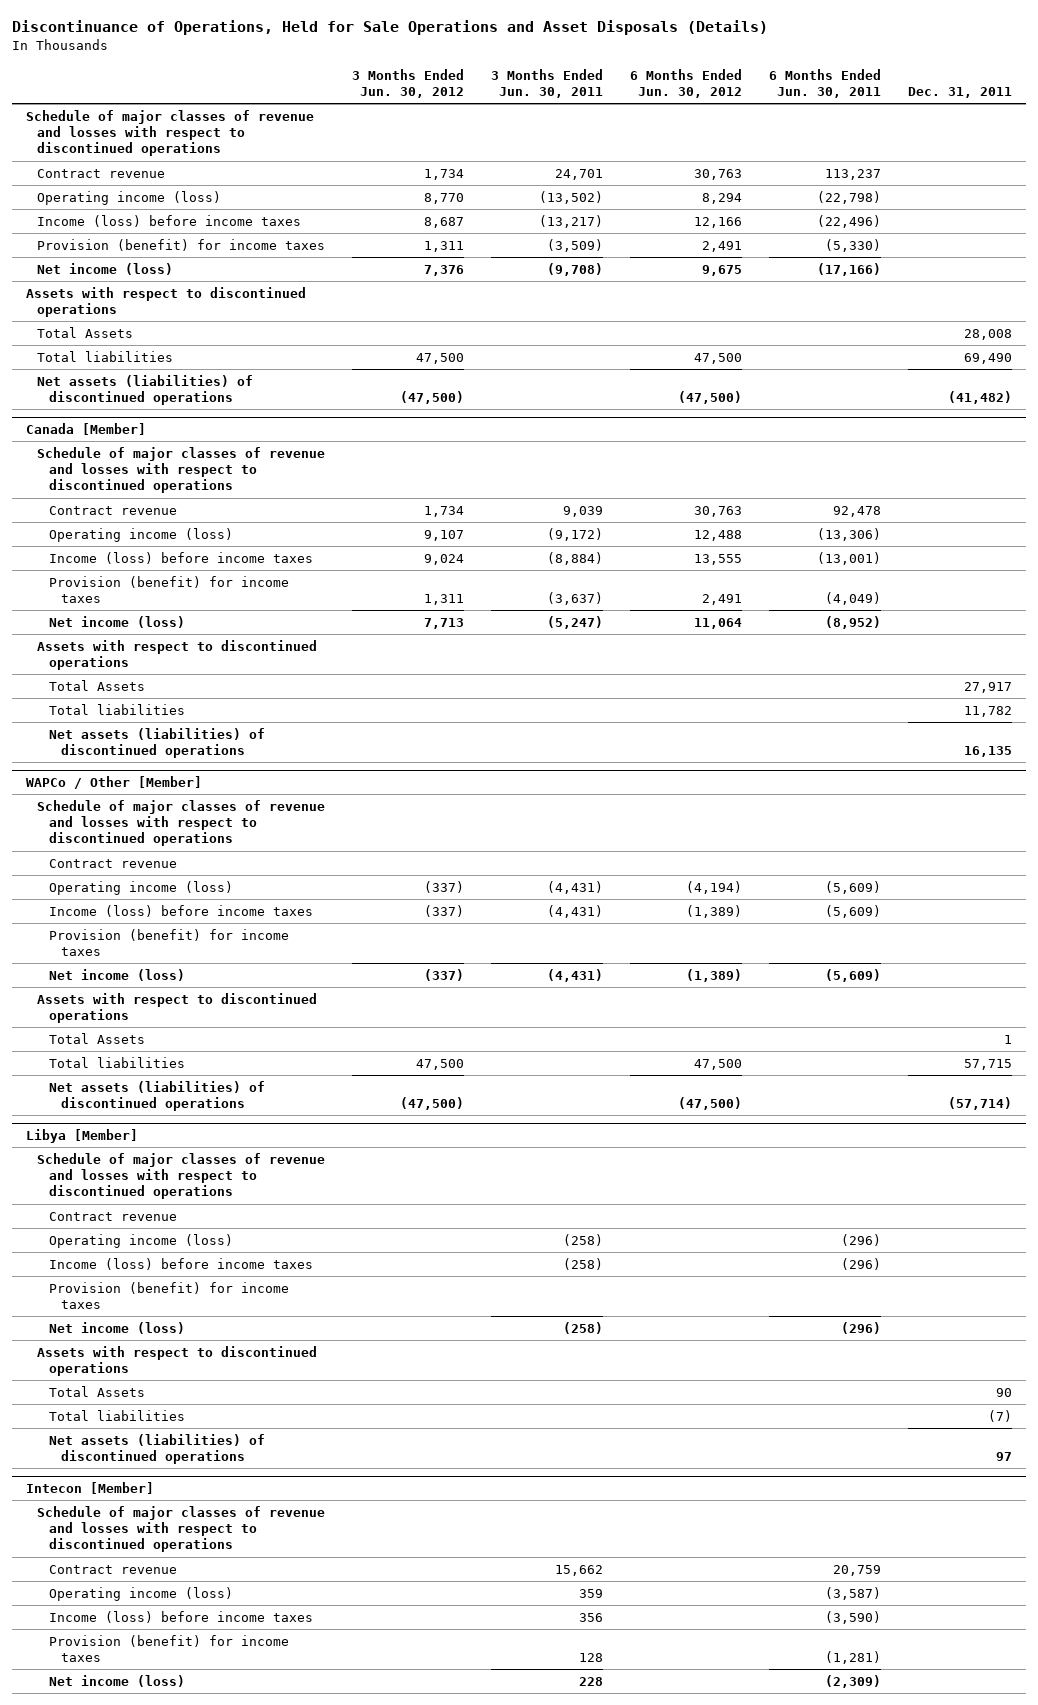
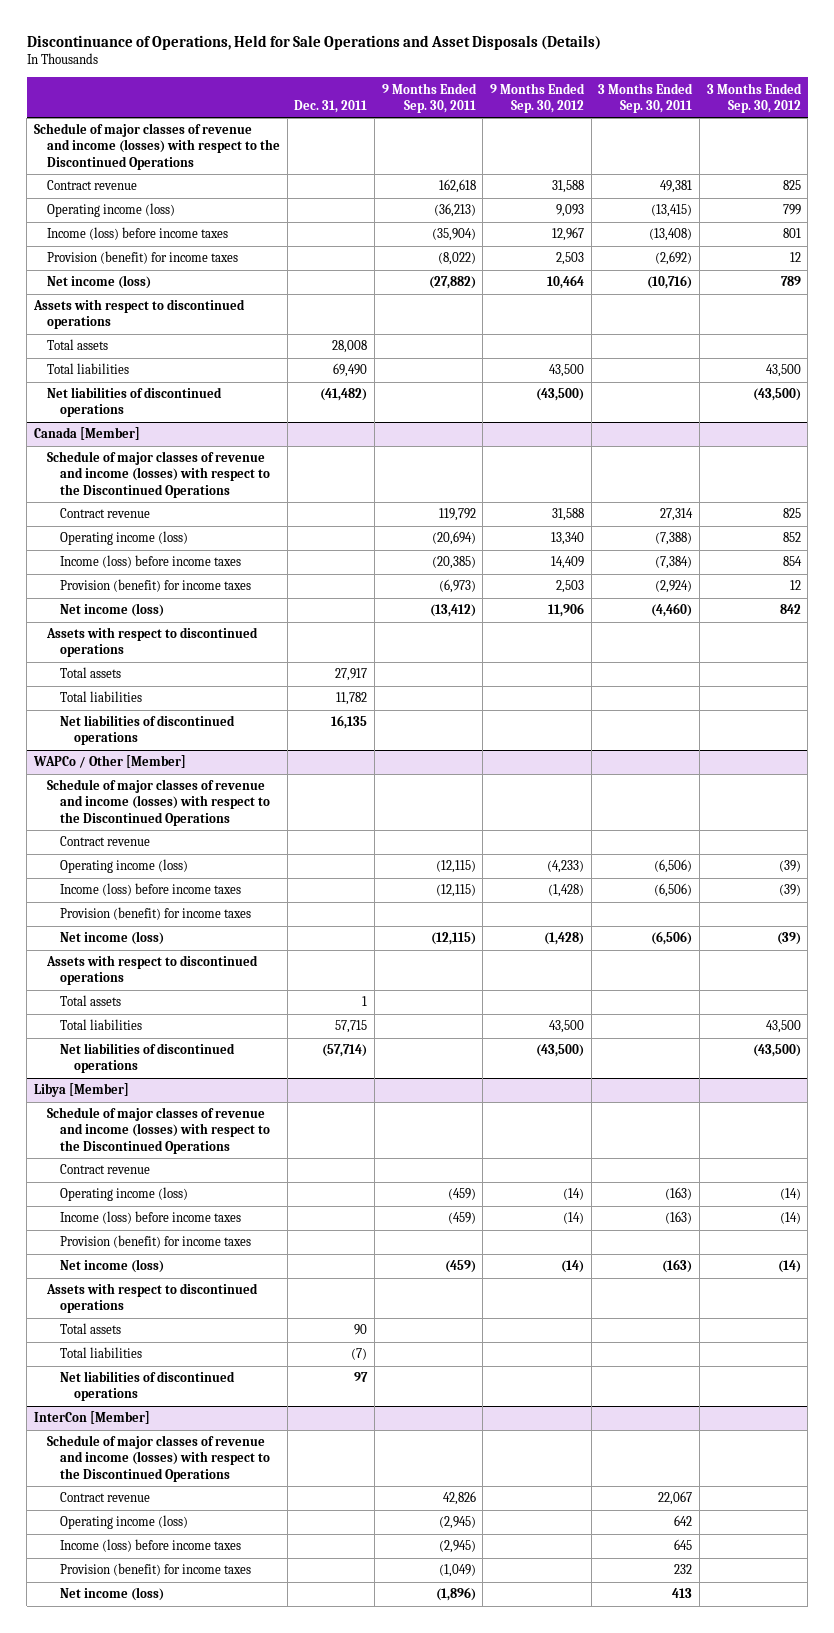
[352,68,465,98] 3 Months Ended Jun. 30, 2012 -> none
[491,68,604,98] 3 Months Ended Jun. 30, 2011 -> none
[630,68,743,98] 6 Months Ended Jun. 30, 2012 -> none
[769,68,882,98] 6 Months Ended Jun. 30, 2011 -> none
none -> [381,82,477,113] 9 Months Ended Sep. 30, 2011
none -> [489,82,585,113] 9 Months Ended Sep. 30, 2012
none -> [598,82,694,113] 3 Months Ended Sep. 30, 2011
none -> [706,82,802,113] 3 Months Ended Sep. 30, 2012
[25,109,314,157] Schedule of major classes of revenue and losses with respect to discontinued operations -> [33,123,281,170] Schedule of major classes of revenue and income (losses) with respect to the Discontinued Operations
[37,326,134,338] Total Assets -> [47,339,109,351] Total assets
[37,374,254,406] Net assets (liabilities) of discontinued operations -> [47,387,223,418] Net liabilities of discontinued operations
[37,446,326,494] Schedule of major classes of revenue and losses with respect to discontinued operations -> [47,451,271,498] Schedule of major classes of revenue and income (losses) with respect to the Discontinued Operations
[49,679,146,691] Total Assets -> [60,667,122,679] Total assets
[49,727,266,759] Net assets (liabilities) of discontinued operations -> [60,715,236,746] Net liabilities of discontinued operations
[37,799,326,847] Schedule of major classes of revenue and losses with respect to discontinued operations -> [47,779,271,826] Schedule of major classes of revenue and income (losses) with respect to the Discontinued Operations
[49,1032,146,1044] Total Assets -> [60,995,122,1007] Total assets
[49,1080,266,1112] Net assets (liabilities) of discontinued operations -> [60,1043,236,1074] Net liabilities of discontinued operations
[37,1152,326,1200] Schedule of major classes of revenue and losses with respect to discontinued operations -> [47,1107,271,1154] Schedule of major classes of revenue and income (losses) with respect to the Discontinued Operations
[49,1385,146,1397] Total Assets -> [60,1323,122,1335] Total assets
[25,1481,154,1494] Intecon [Member] -> none
[37,1505,326,1553] Schedule of major classes of revenue and losses with respect to discontinued operations -> none
[49,1564,178,1574] Contract revenue -> none
[49,1586,234,1601] Operating income (loss) -> none
[49,1610,314,1623] Income (loss) before income taxes -> none
[49,1634,290,1663] Provision (benefit) for income taxes -> none
[49,1674,186,1687] Net income (loss) -> none
[49,1433,266,1465] Net assets (liabilities) of discontinued operations -> [60,1371,236,1402] Net liabilities of discontinued operations
none -> [33,1411,150,1425] InterCon [Member]
none -> [47,1435,271,1482] Schedule of major classes of revenue and income (losses) with respect to the Discontinued Operations
none -> [60,1492,151,1503] Contract revenue
none -> [60,1515,189,1530] Operating income (loss)
none -> [60,1539,242,1553] Income (loss) before income taxes
none -> [60,1563,252,1577] Provision (benefit) for income taxes
none -> [60,1587,165,1602] Net income (loss)

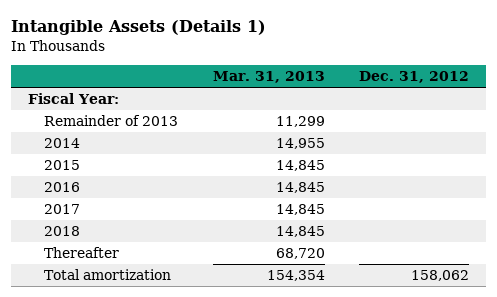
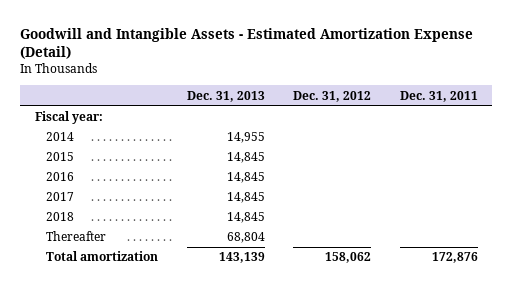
[11,20,267,36] Intangible Assets (Details 1) -> [20,27,474,60] Goodwill and Intangible Assets - Estimated Amortization Expense (Detail)
[212,71,325,84] Mar. 31, 2013 -> none
none -> [186,90,265,102] Dec. 31, 2013
none -> [400,90,479,102] Dec. 31, 2011
[44,115,179,127] Remainder of 2013 -> none
[28,93,120,105] Fiscal Year: -> [34,111,103,125] Fiscal year:

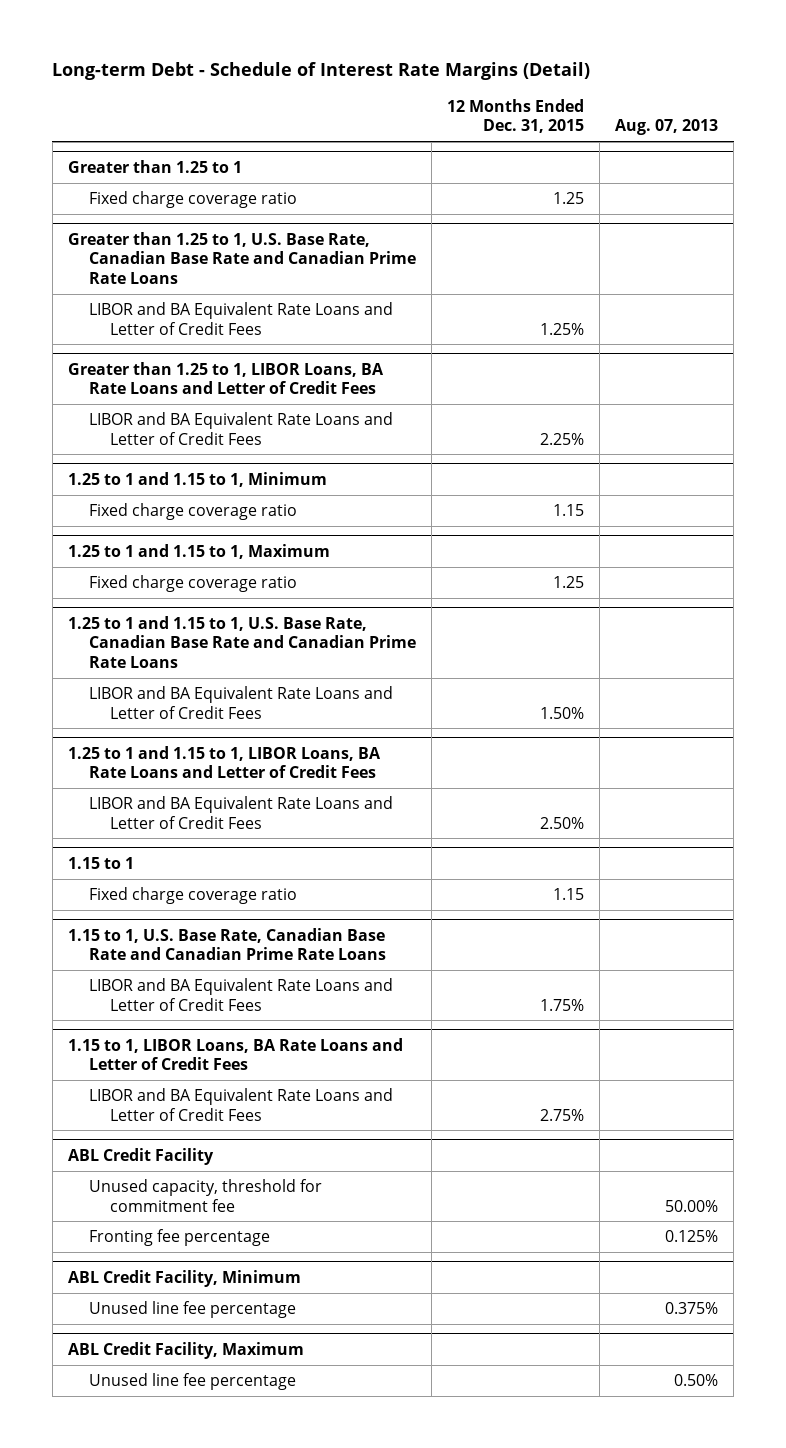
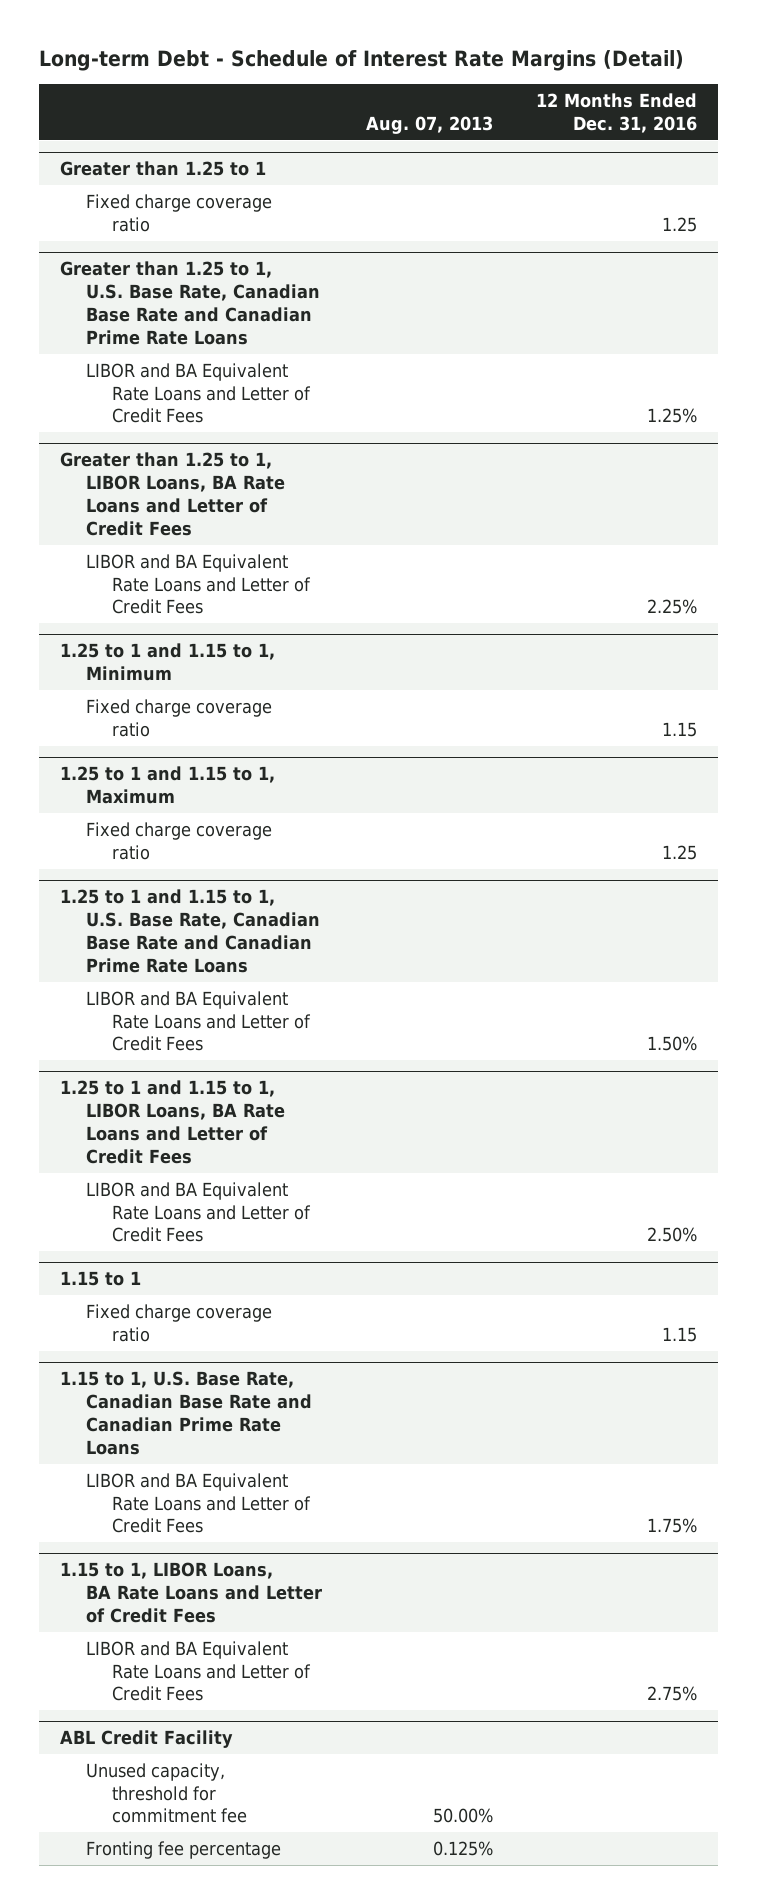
[446,98,584,134] 12 Months Ended Dec. 31, 2015 -> none
none -> [535,93,697,133] 12 Months Ended Dec. 31, 2016
[67,1269,301,1287] ABL Credit Facility, Minimum -> none
[88,1300,296,1318] Unused line fee percentage -> none
[67,1341,304,1359] ABL Credit Facility, Maximum -> none
[88,1372,296,1390] Unused line fee percentage -> none

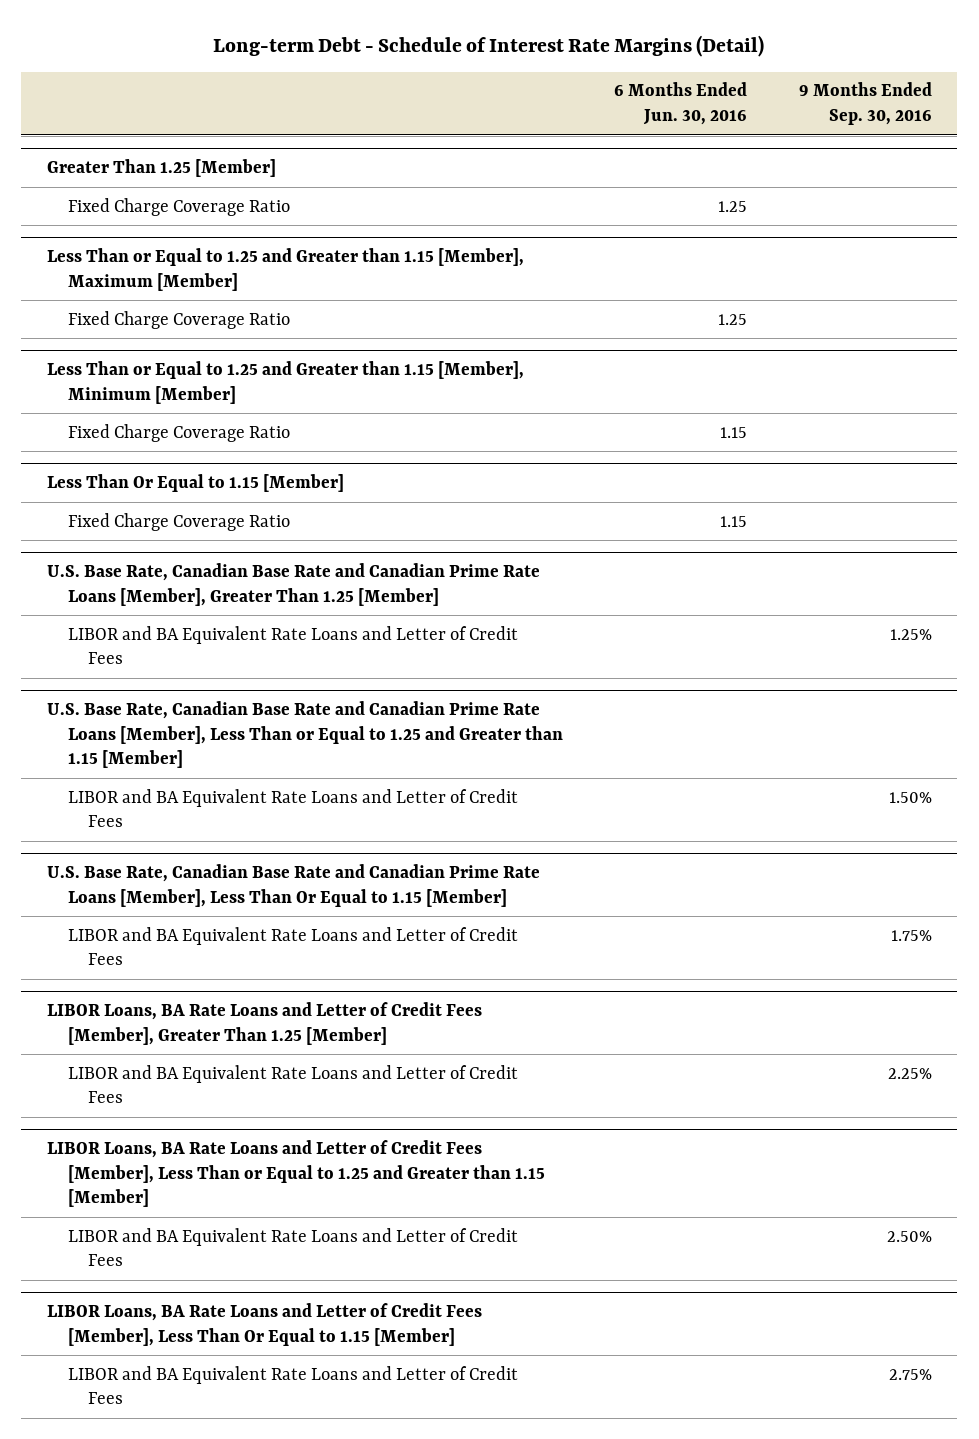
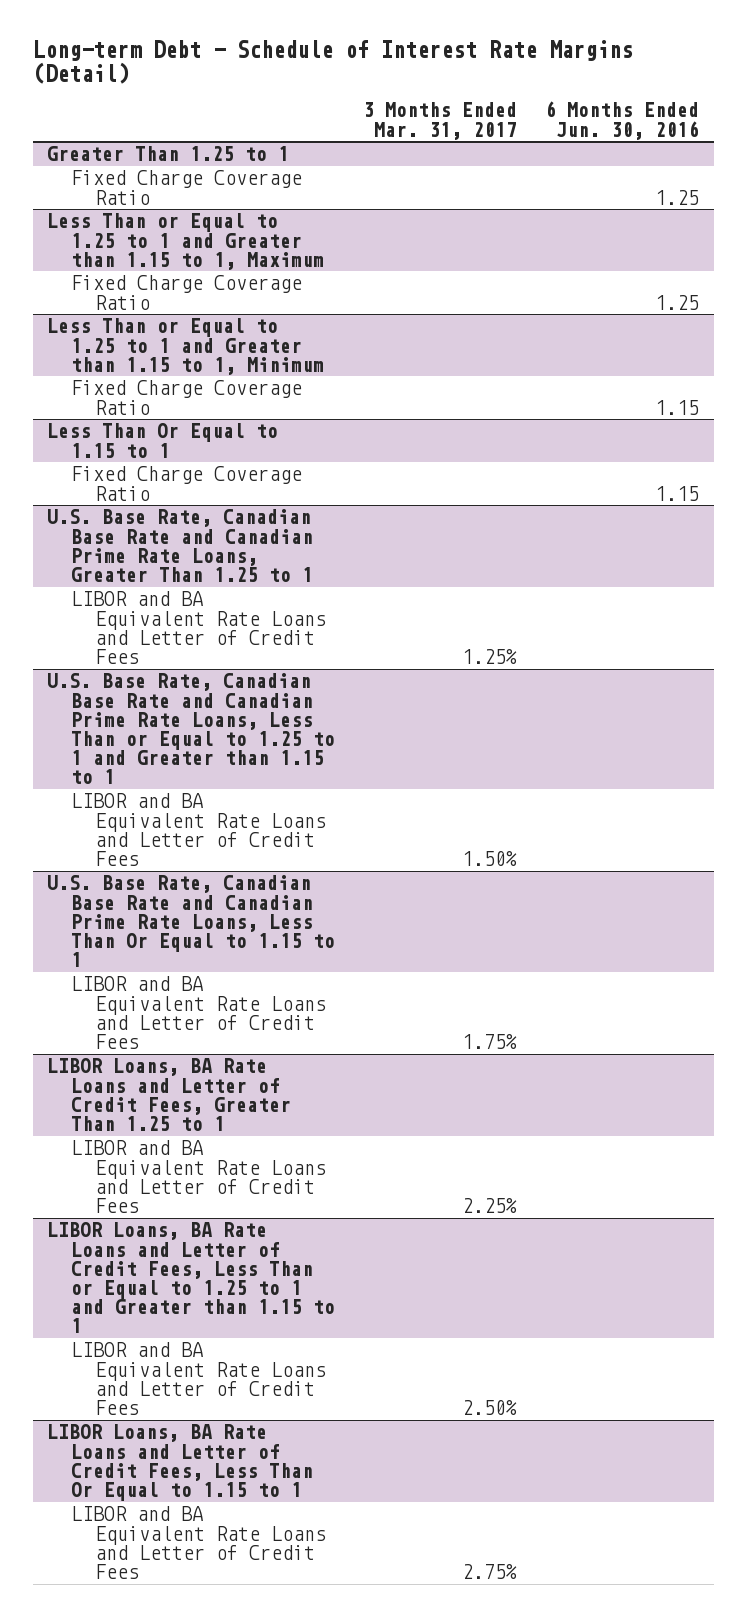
[798,82,932,126] 9 Months Ended Sep. 30, 2016 -> none
none -> [363,102,518,140] 3 Months Ended Mar. 31, 2017
[47,159,277,178] Greater Than 1.25 [Member] -> [46,146,289,162] Greater Than 1.25 to 1
[47,248,525,291] Less Than or Equal to 1.25 and Greater than 1.15 [Member], Maximum [Member] -> [46,213,324,270] Less Than or Equal to 1.25 to 1 and Greater than 1.15 to 1, Maximum
[47,361,525,404] Less Than or Equal to 1.25 and Greater than 1.15 [Member], Minimum [Member] -> [46,318,324,375] Less Than or Equal to 1.25 to 1 and Greater than 1.15 to 1, Minimum
[47,474,345,493] Less Than Or Equal to 1.15 [Member] -> [46,423,278,458] Less Than Or Equal to 1.15 to 1
[47,563,541,606] U.S. Base Rate, Canadian Base Rate and Canadian Prime Rate Loans [Member], Greater Than 1.25 [Member] -> [46,509,313,582] U.S. Base Rate, Canadian Base Rate and Canadian Prime Rate Loans, Greater Than 1.25 to 1
[47,701,563,769] U.S. Base Rate, Canadian Base Rate and Canadian Prime Rate Loans [Member], Less Than or Equal to 1.25 and Greater than 1.15 [Member] -> [46,673,335,785] U.S. Base Rate, Canadian Base Rate and Canadian Prime Rate Loans, Less Than or Equal to 1.25 to 1 and Greater than 1.15 to 1
[47,864,541,907] U.S. Base Rate, Canadian Base Rate and Canadian Prime Rate Loans [Member], Less Than Or Equal to 1.15 [Member] -> [46,875,335,967] U.S. Base Rate, Canadian Base Rate and Canadian Prime Rate Loans, Less Than Or Equal to 1.15 to 1
[47,1002,483,1045] LIBOR Loans, BA Rate Loans and Letter of Credit Fees [Member], Greater Than 1.25 [Member] -> [46,1058,291,1131] LIBOR Loans, BA Rate Loans and Letter of Credit Fees, Greater Than 1.25 to 1
[47,1140,545,1208] LIBOR Loans, BA Rate Loans and Letter of Credit Fees [Member], Less Than or Equal to 1.25 and Greater than 1.15 [Member] -> [46,1222,335,1334] LIBOR Loans, BA Rate Loans and Letter of Credit Fees, Less Than or Equal to 1.25 to 1 and Greater than 1.15 to 1
[47,1303,483,1346] LIBOR Loans, BA Rate Loans and Letter of Credit Fees [Member], Less Than Or Equal to 1.15 [Member] -> [46,1424,313,1501] LIBOR Loans, BA Rate Loans and Letter of Credit Fees, Less Than Or Equal to 1.15 to 1

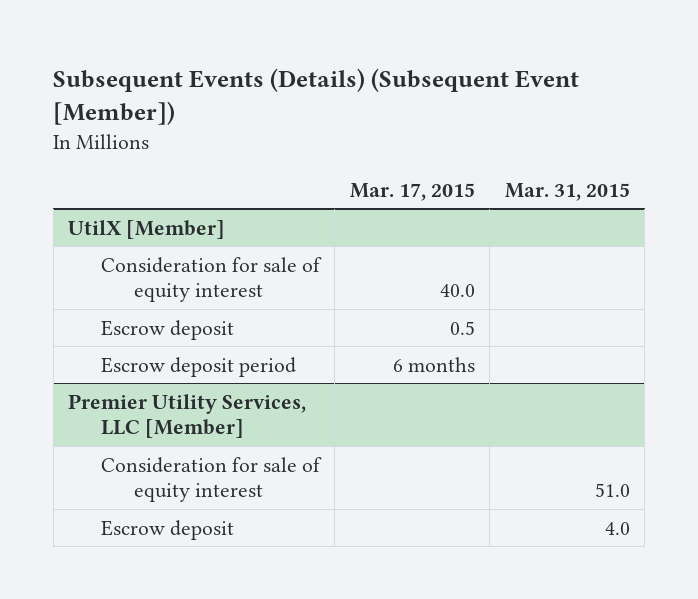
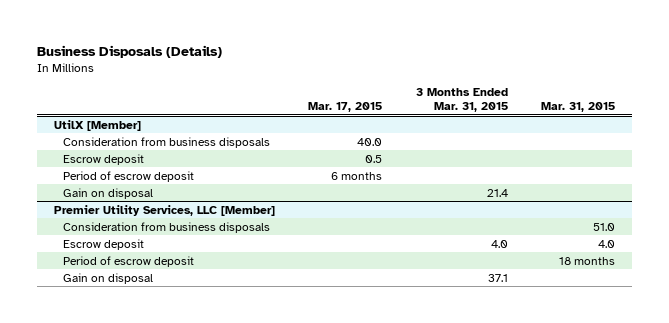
[53,67,580,126] Subsequent Events (Details) (Subsequent Event [Member]) -> [37,44,223,58] Business Disposals (Details)
none -> [415,88,508,113] 3 Months Ended Mar. 31, 2015
[101,256,323,303] Consideration for sale of equity interest -> [63,136,271,148] Consideration from business disposals
[101,356,297,377] Escrow deposit period -> [63,170,195,182] Period of escrow deposit
none -> [63,187,154,199] Gain on disposal
[101,456,323,503] Consideration for sale of equity interest -> [63,221,271,233] Consideration from business disposals
none -> [63,255,195,267] Period of escrow deposit
none -> [63,272,154,284] Gain on disposal

